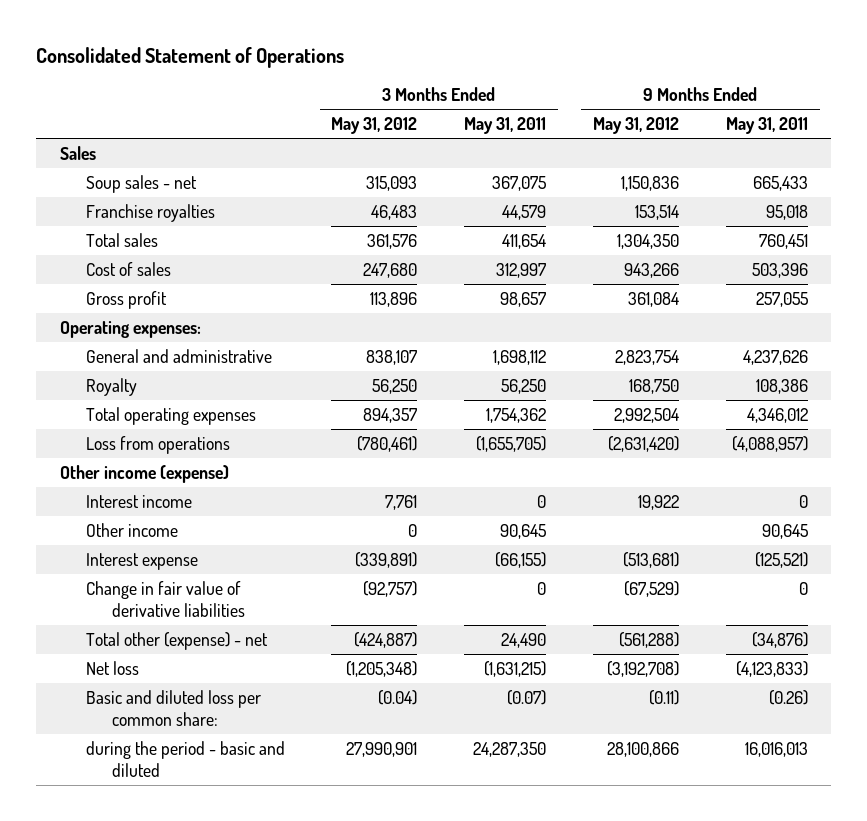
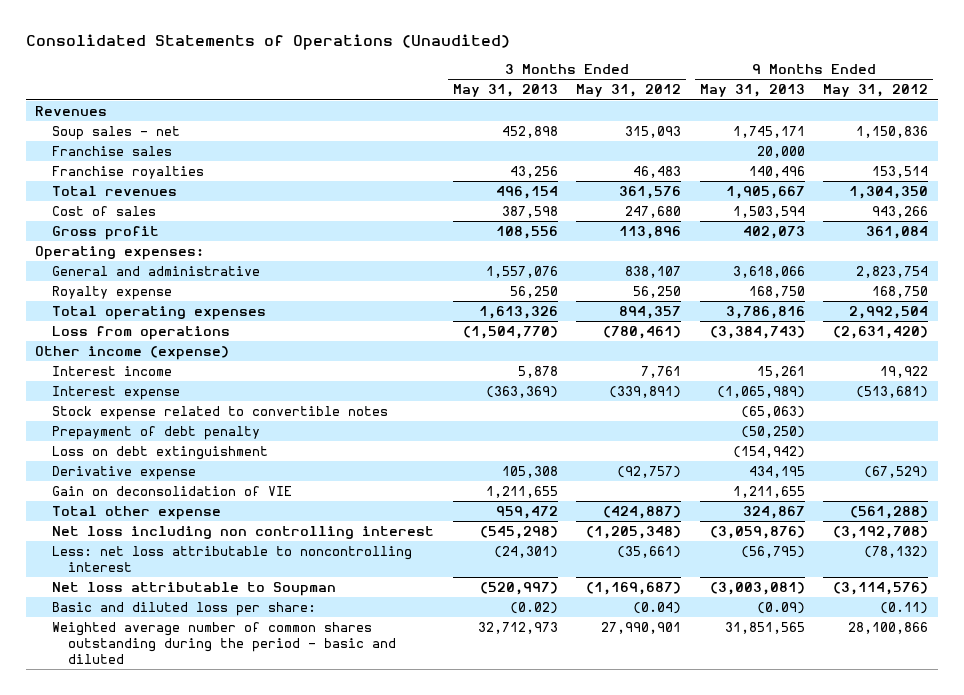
[36,47,345,69] Consolidated Statement of Operations -> [26,33,511,50] Consolidated Statements of Operations (Unaudited)
[464,117,547,135] May 31, 2011 -> none
[725,117,808,135] May 31, 2011 -> none
none -> [452,84,558,98] May 31, 2013
none -> [699,84,805,98] May 31, 2013
[59,145,96,160] Sales -> [35,106,108,117] Revenues
none -> [51,146,172,157] Franchise sales
[85,232,158,247] Total sales -> [51,186,177,197] Total revenues
[85,377,137,396] Royalty -> [51,286,172,301] Royalty expense
[85,522,178,537] Other income -> none
none -> [51,406,388,421] Stock expense related to convertible notes
none -> [51,426,260,441] Prepayment of debt penalty
none -> [51,446,268,461] Loss on debt extinguishment
[85,580,245,618] Change in fair value of derivative liabilities -> [51,466,196,481] Derivative expense
none -> [51,486,292,497] Gain on deconsolidation of VIE
[85,631,268,650] Total other (expense) - net -> [51,506,221,521] Total other expense
[85,660,139,675] Net loss -> [51,526,434,540] Net loss including non controlling interest
none -> [51,546,412,573] Less: net loss attributable to noncontrolling interest
none -> [51,582,336,597] Net loss attributable to Soupman
[85,689,261,727] Basic and diluted loss per common share: -> [51,602,316,617] Basic and diluted loss per share:
[85,740,285,778] during the period - basic and diluted -> [51,622,397,665] Weighted average number of common shares outstanding during the period - basic and diluted

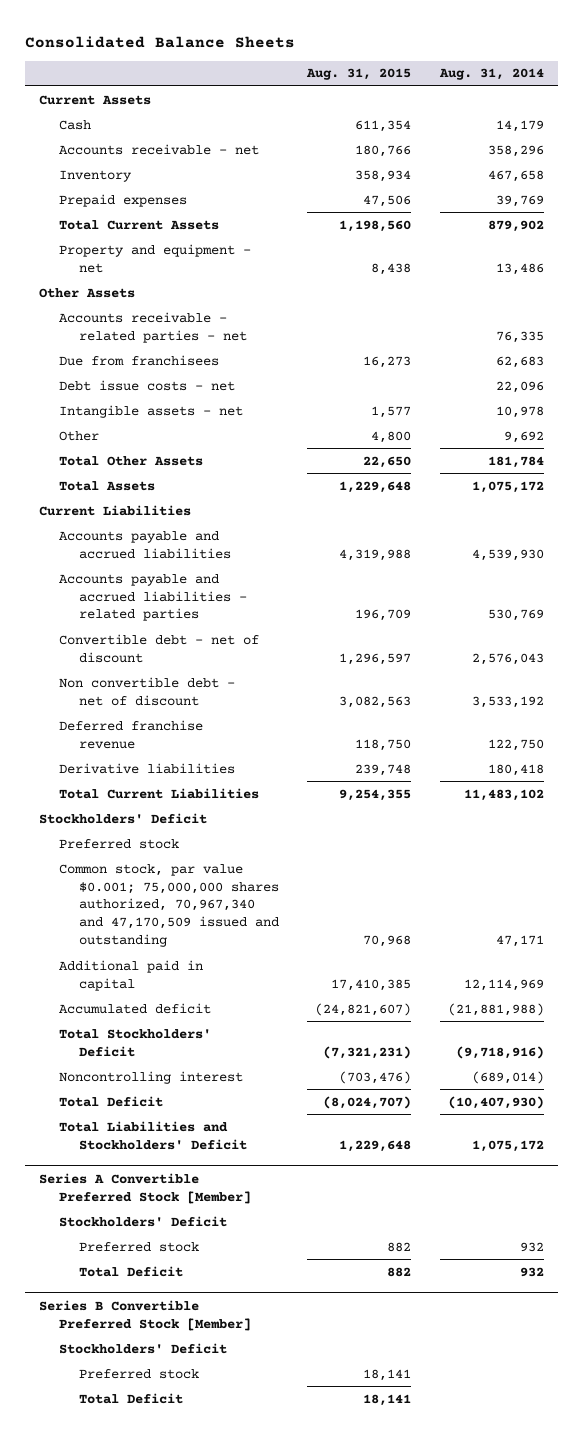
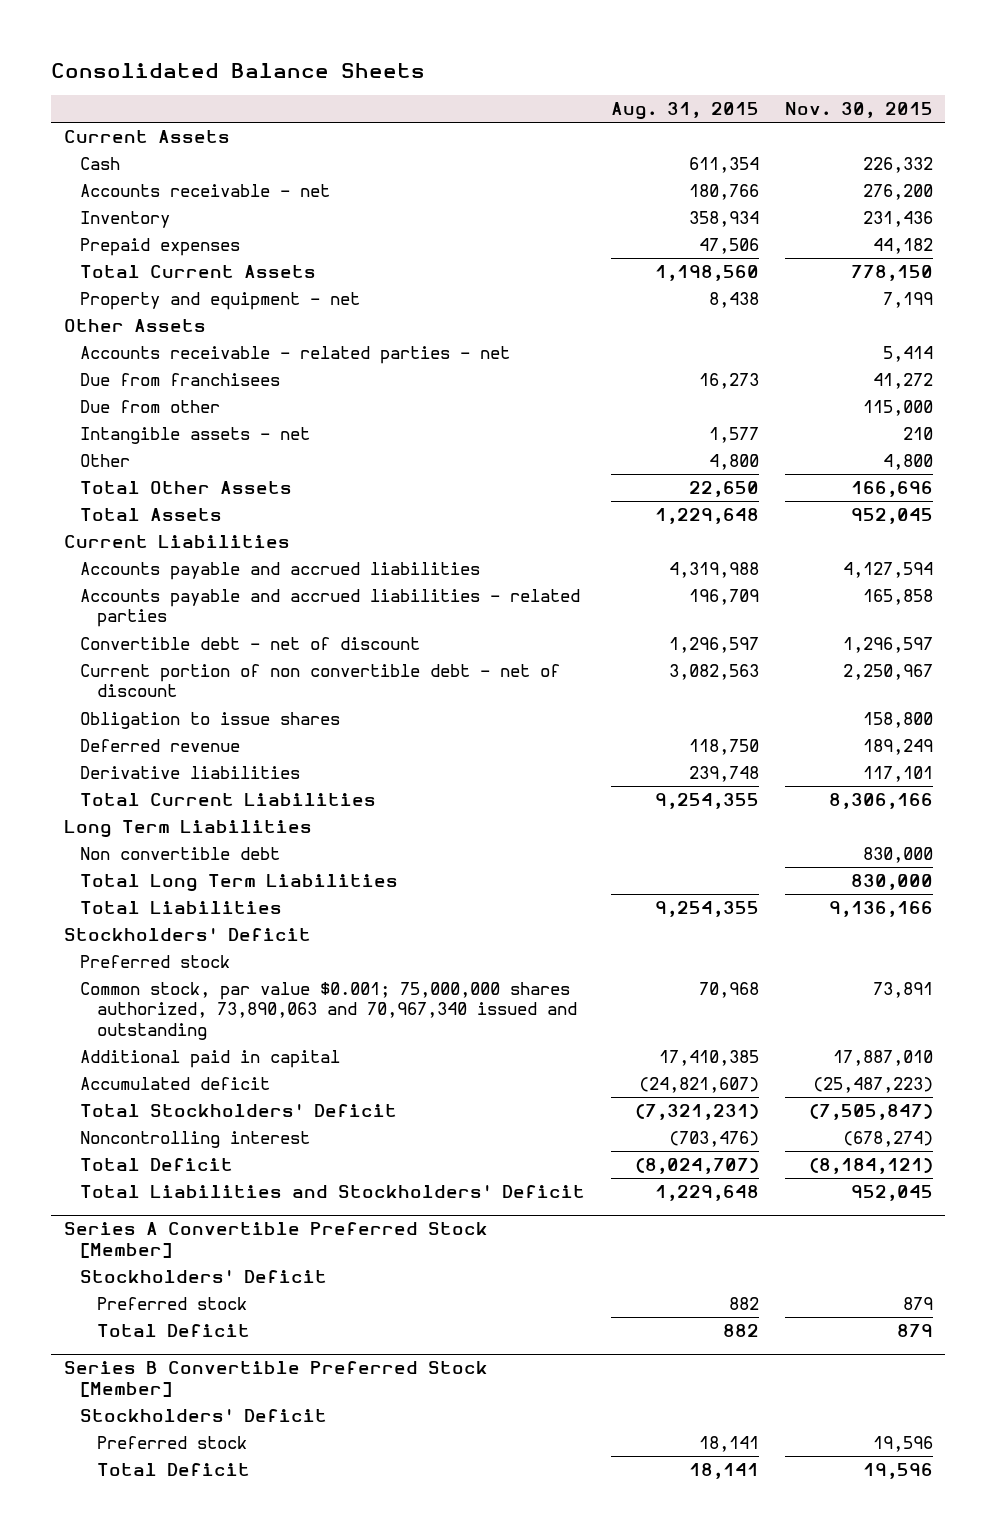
[438,68,544,81] Aug. 31, 2014 -> none
none -> [784,102,933,119] Nov. 30, 2015
[58,379,235,391] Debt issue costs - net -> none
none -> [80,400,221,414] Due from other
[58,676,235,706] Non convertible debt - net of discount -> [80,664,561,698] Current portion of non convertible debt - net of discount
none -> [80,712,341,730] Obligation to issue shares
[58,719,203,749] Deferred franchise revenue -> [80,739,241,753] Deferred revenue
none -> [63,820,312,839] Long Term Liabilities
none -> [80,847,281,861] Non convertible debt
none -> [80,874,399,893] Total Long Term Liabilities
none -> [80,901,283,915] Total Liabilities
[58,863,279,948] Common stock, par value $0.001; 75,000,000 shares authorized, 70,967,340 and 47,170,509 issued and outstanding -> [80,982,577,1040] Common stock, par value $0.001; 75,000,000 shares authorized, 73,890,063 and 70,967,340 issued and outstanding

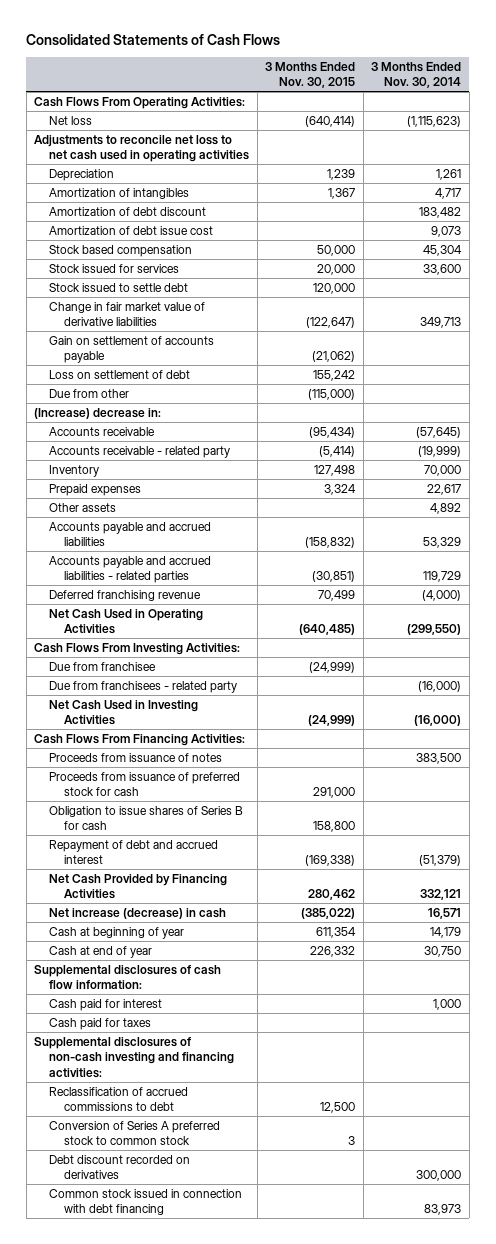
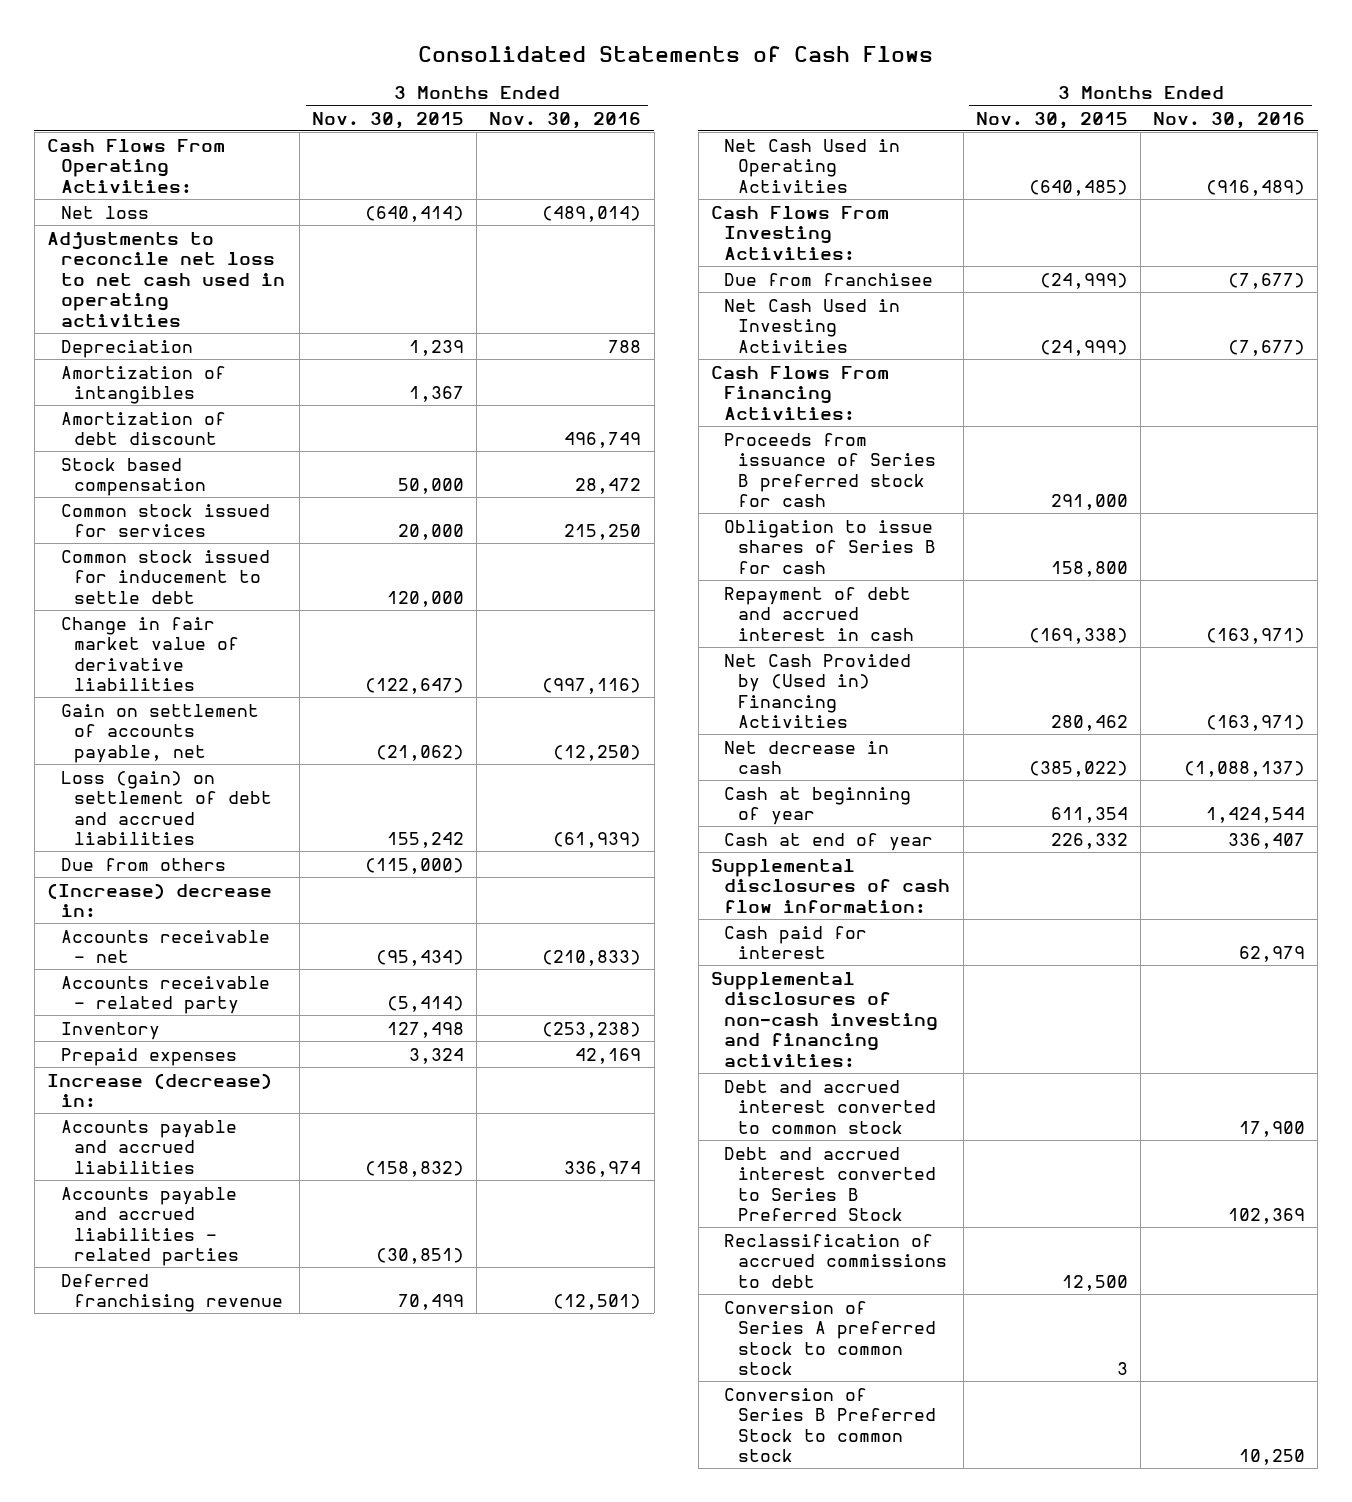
[371,61,462,89] 3 Months Ended Nov. 30, 2014 -> none
none -> [489,111,642,129] Nov. 30, 2016
[48,225,213,235] Amortization of debt issue cost -> none
[48,263,179,273] Stock issued for services -> [60,503,270,538] Common stock issued for services
[48,282,188,292] Stock issued to settle debt -> [60,549,270,604] Common stock issued for inducement to settle debt
[48,335,214,364] Gain on settlement of accounts payable -> [60,703,259,763] Gain on settlement of accounts payable, net
[48,369,190,379] Loss on settlement of debt -> [60,770,273,846] Loss (gain) on settlement of debt and accrued liabilities
[48,388,129,398] Due from other -> [60,857,226,871] Due from others
[48,426,155,436] Accounts receivable -> [60,929,270,964] Accounts receivable - net
[48,502,116,512] Other assets -> none
none -> [46,1072,272,1108] Increase (decrease) in:
[48,680,237,693] Due from franchisees - related party -> none
[48,752,222,762] Proceeds from issuance of notes -> none
[48,771,240,797] Proceeds from issuance of preferred stock for cash -> [724,432,937,508] Proceeds from issuance of Series B preferred stock for cash
[48,839,218,865] Repayment of debt and accrued interest -> [724,586,915,641] Repayment of debt and accrued interest in cash
[48,873,227,900] Net Cash Provided by Financing Activities -> [724,653,912,729] Net Cash Provided by (Used in) Financing Activities
[48,907,226,919] Net increase (decrease) in cash -> [724,740,890,775] Net decrease in cash
[48,1017,151,1030] Cash paid for taxes -> none
none -> [724,1079,937,1134] Debt and accrued interest converted to common stock
none -> [724,1146,937,1222] Debt and accrued interest converted to Series B Preferred Stock
[48,1154,190,1180] Debt discount recorded on derivatives -> none
[48,1188,242,1216] Common stock issued in connection with debt financing -> none
none -> [724,1387,937,1463] Conversion of Series B Preferred Stock to common stock

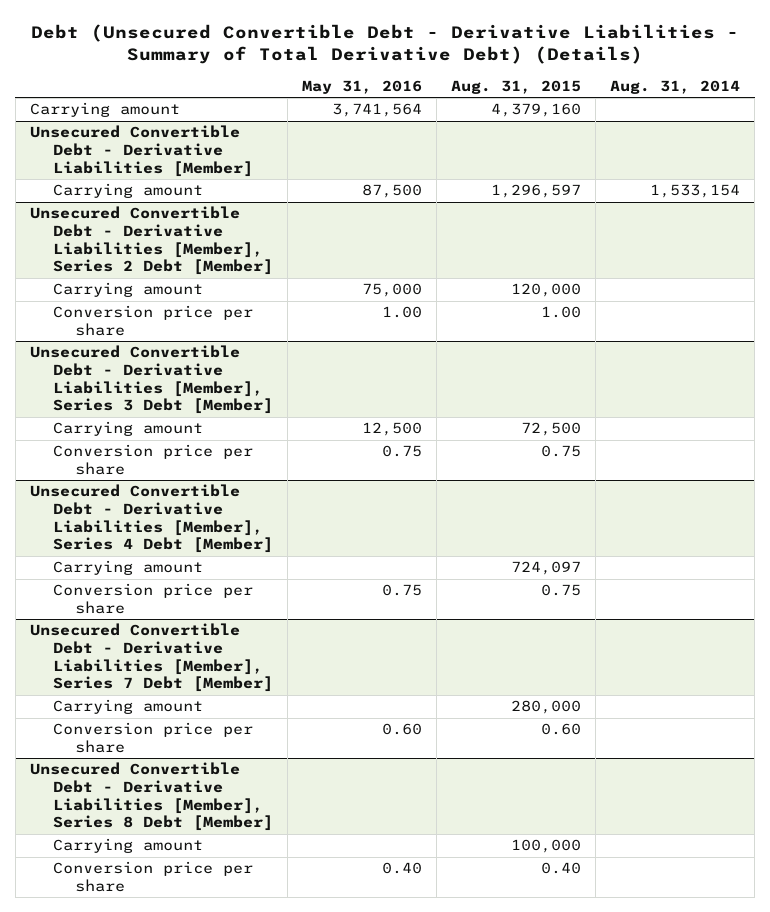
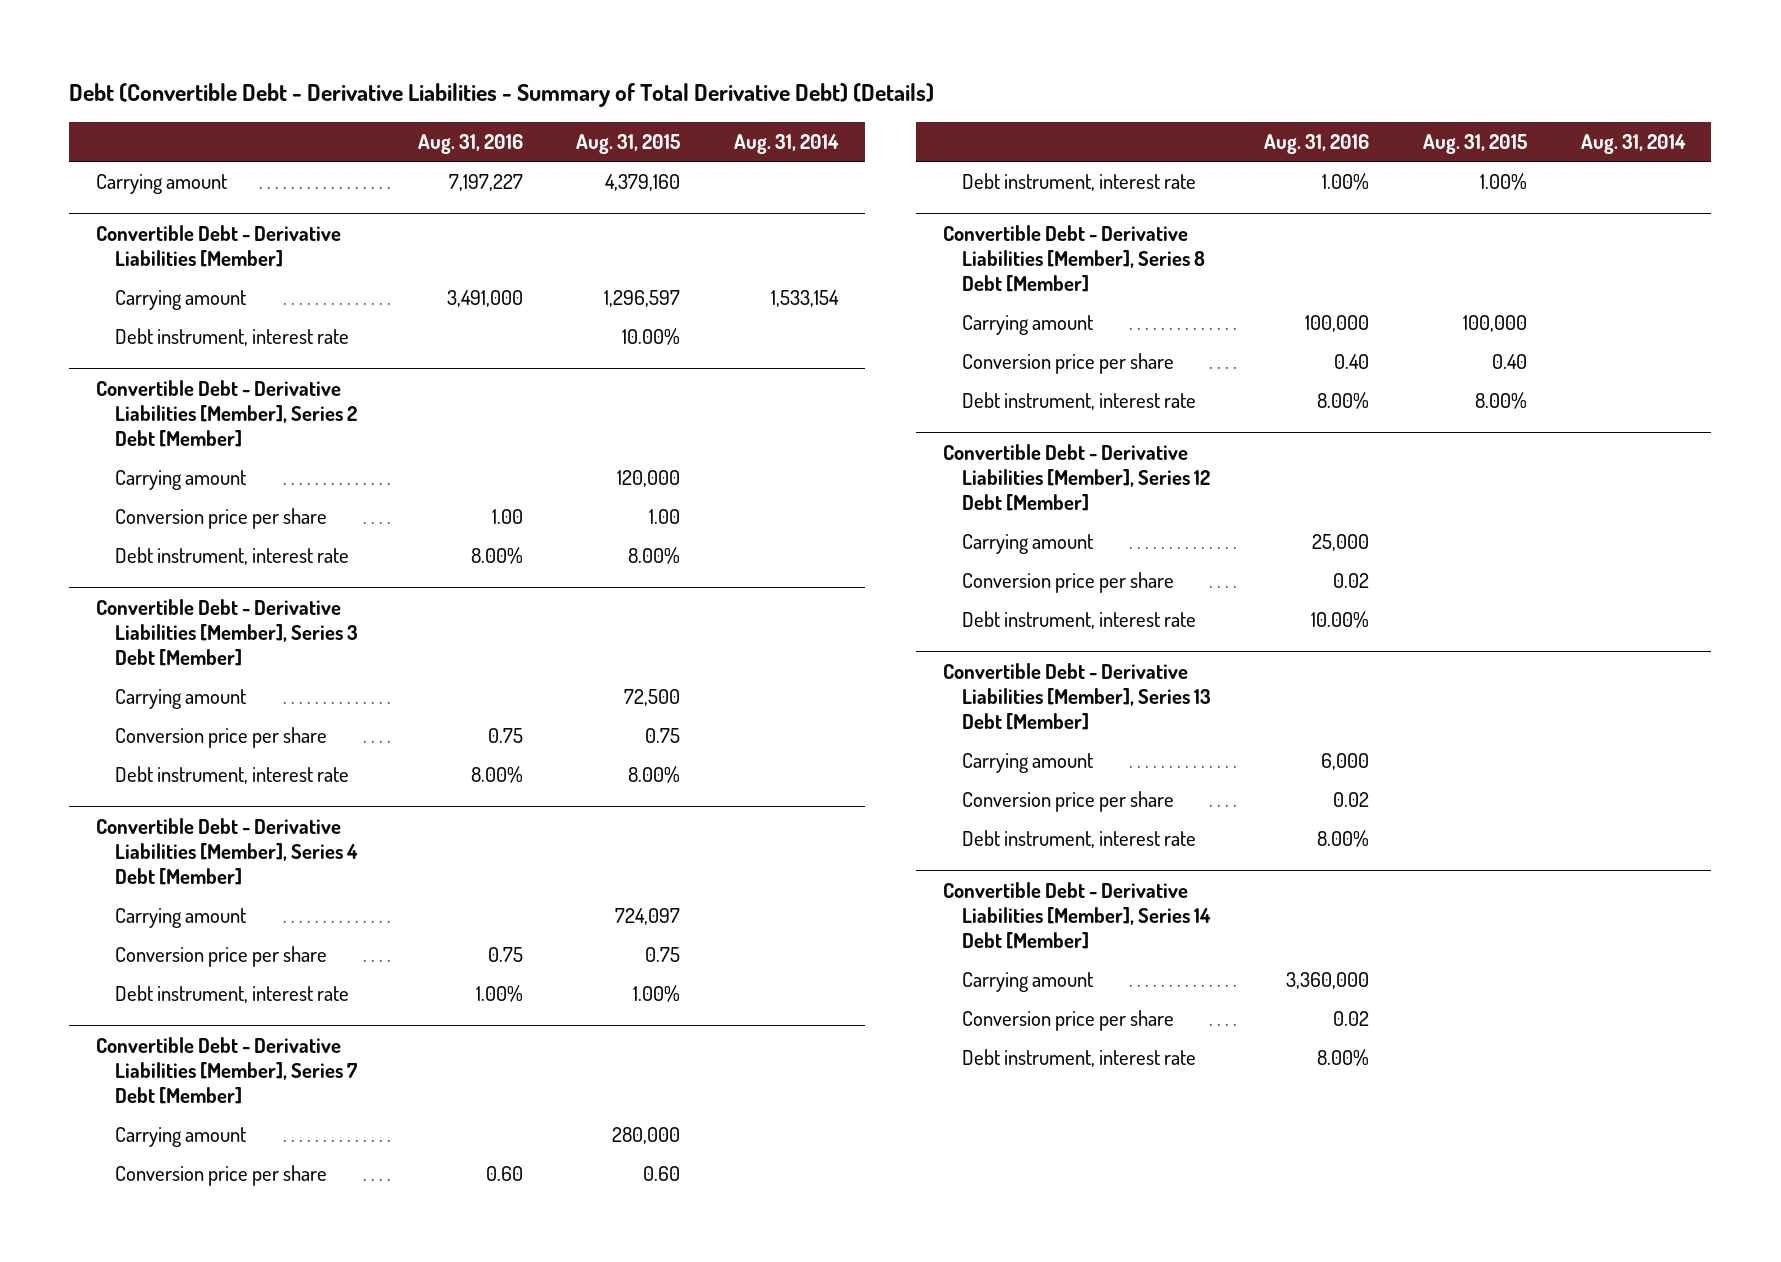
[31,23,740,65] Debt (Unsecured Convertible Debt - Derivative Liabilities - Summary of Total Derivative Debt) (Details) -> [69,83,935,108] Debt (Convertible Debt - Derivative Liabilities - Summary of Total Derivative Debt) (Details)
[301,79,422,94] May 31, 2016 -> none
none -> [417,133,523,154] Aug. 31, 2016
[30,125,253,177] Unsecured Convertible Debt - Derivative Liabilities [Member] -> [96,224,342,268] Convertible Debt - Derivative Liabilities [Member]
none -> [115,328,350,347] Debt instrument, interest rate
[30,206,273,276] Unsecured Convertible Debt - Derivative Liabilities [Member], Series 2 Debt [Member] -> [96,379,358,448] Convertible Debt - Derivative Liabilities [Member], Series 2 Debt [Member]
none -> [115,547,350,566] Debt instrument, interest rate
[30,345,273,415] Unsecured Convertible Debt - Derivative Liabilities [Member], Series 3 Debt [Member] -> [96,598,359,667] Convertible Debt - Derivative Liabilities [Member], Series 3 Debt [Member]
none -> [115,766,350,785] Debt instrument, interest rate
[30,484,273,554] Unsecured Convertible Debt - Derivative Liabilities [Member], Series 4 Debt [Member] -> [96,817,359,886] Convertible Debt - Derivative Liabilities [Member], Series 4 Debt [Member]
none -> [115,985,350,1004] Debt instrument, interest rate
[30,623,273,693] Unsecured Convertible Debt - Derivative Liabilities [Member], Series 7 Debt [Member] -> [96,1036,358,1105] Convertible Debt - Derivative Liabilities [Member], Series 7 Debt [Member]
none -> [961,173,1196,192] Debt instrument, interest rate
[30,762,273,832] Unsecured Convertible Debt - Derivative Liabilities [Member], Series 8 Debt [Member] -> [942,224,1205,293] Convertible Debt - Derivative Liabilities [Member], Series 8 Debt [Member]
none -> [961,392,1196,411] Debt instrument, interest rate
none -> [942,443,1210,512] Convertible Debt - Derivative Liabilities [Member], Series 12 Debt [Member]
none -> [961,534,1093,555] Carrying amount
none -> [961,572,1174,594] Conversion price per share
none -> [961,611,1196,630] Debt instrument, interest rate
none -> [942,662,1211,731] Convertible Debt - Derivative Liabilities [Member], Series 13 Debt [Member]
none -> [961,753,1093,774] Carrying amount
none -> [961,791,1174,813] Conversion price per share
none -> [961,830,1196,849] Debt instrument, interest rate
none -> [942,881,1211,950] Convertible Debt - Derivative Liabilities [Member], Series 14 Debt [Member]
none -> [961,972,1093,993] Carrying amount
none -> [961,1010,1174,1032] Conversion price per share
none -> [961,1049,1196,1068] Debt instrument, interest rate

